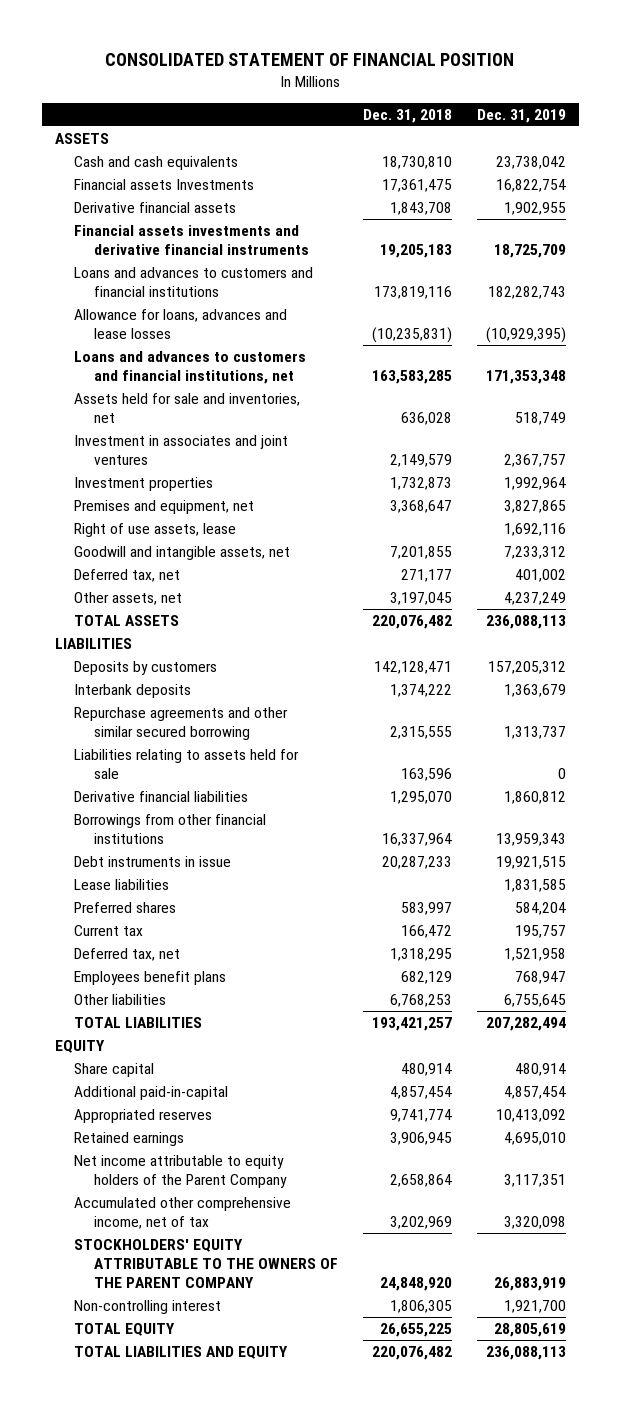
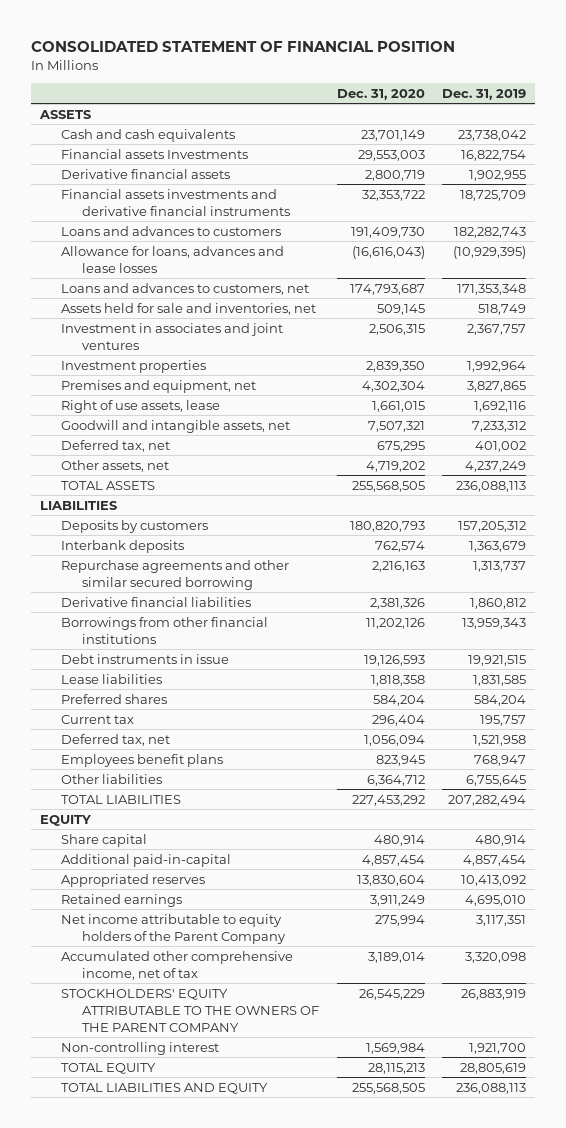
[362,108,452,123] Dec. 31, 2018 -> none
none -> [336,88,425,100] Dec. 31, 2020
[74,267,314,297] Loans and advances to customers and financial institutions -> [61,225,282,236] Loans and advances to customers
[74,351,307,384] Loans and advances to customers and financial institutions, net -> [61,282,310,295] Loans and advances to customers, net
[74,749,300,779] Liabilities relating to assets held for sale -> none

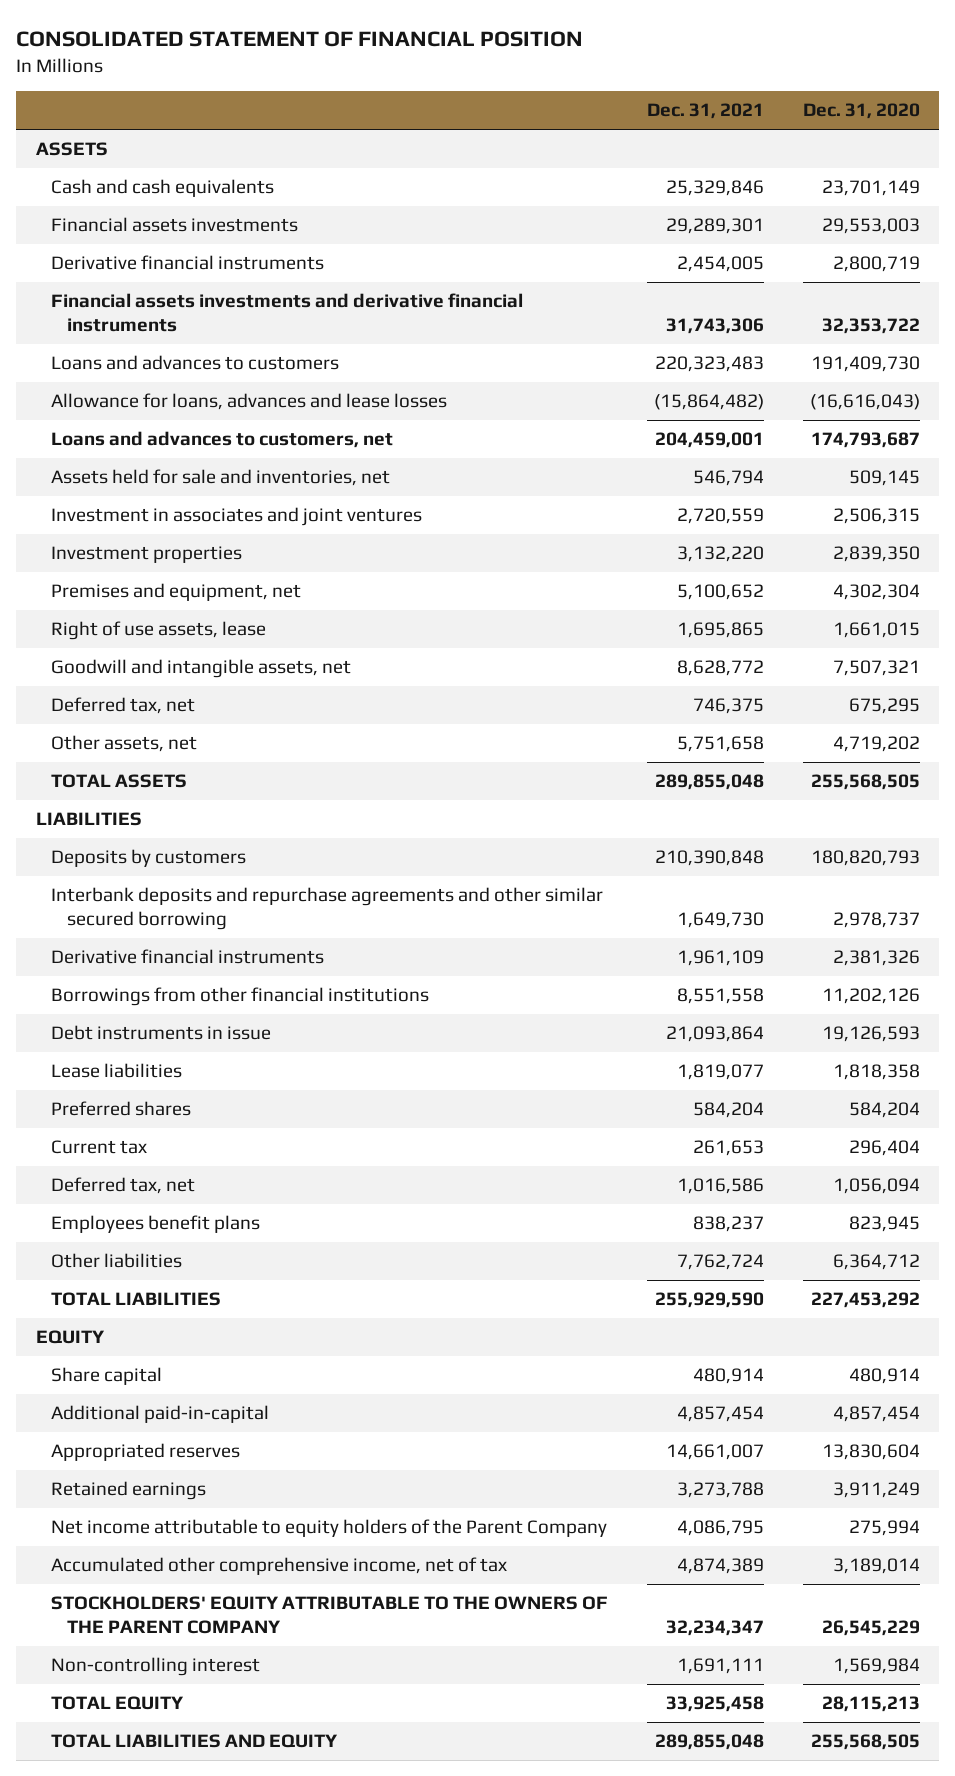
[442,88,527,100] Dec. 31, 2019 -> none
none -> [646,103,764,120] Dec. 31, 2021
[61,148,249,159] Financial assets Investments -> [51,217,299,233] Financial assets investments
[61,168,231,179] Derivative financial assets -> [51,255,325,271] Derivative financial instruments
[61,539,185,553] Interbank deposits -> none
[61,559,290,590] Repurchase agreements and other similar secured borrowing -> [51,887,604,931] Interbank deposits and repurchase agreements and other similar secured borrowing
[371,560,425,572] 2,216,163 -> [832,912,920,929] 2,978,737
[61,596,252,607] Derivative financial liabilities -> [51,949,325,965] Derivative financial instruments

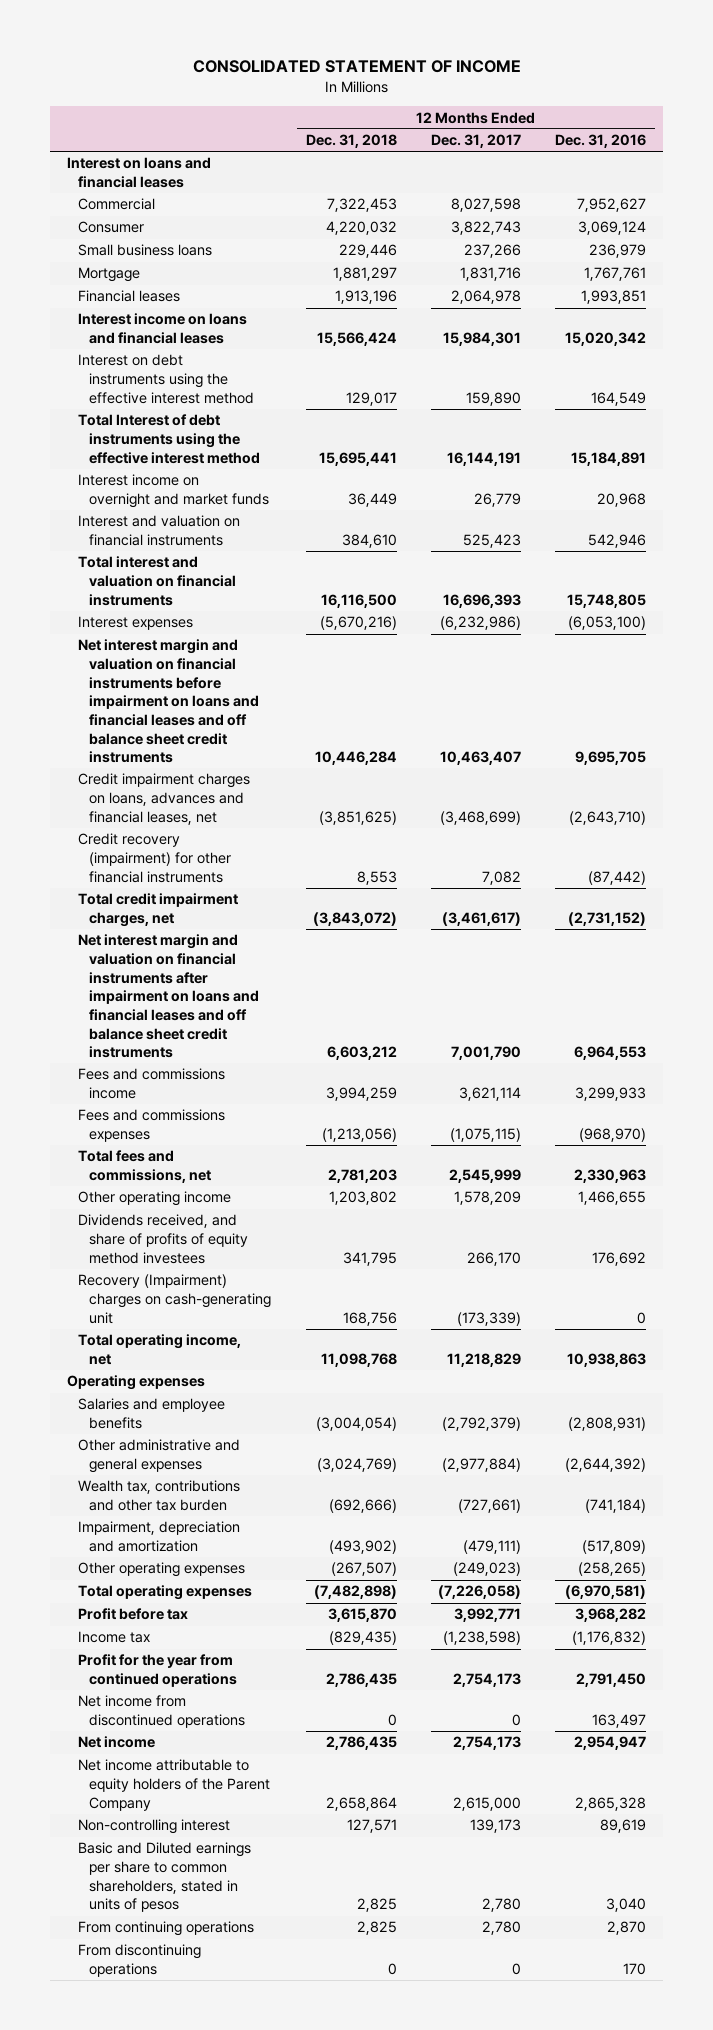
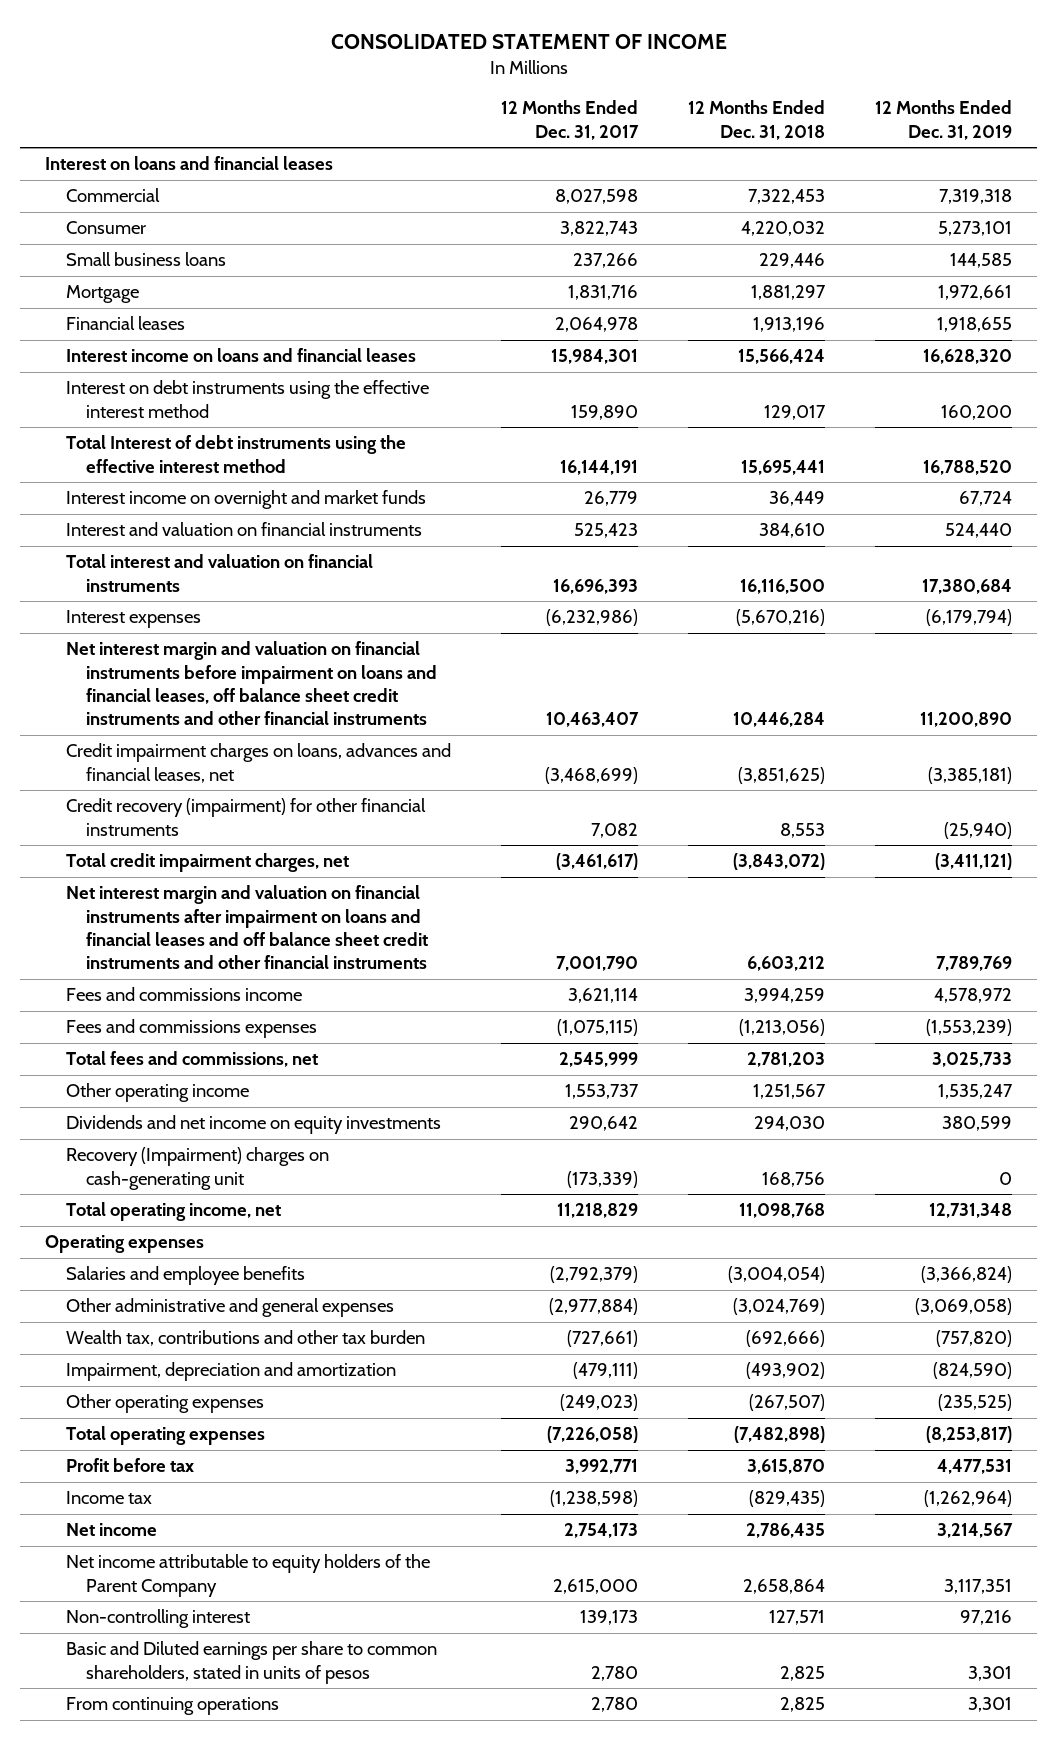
[555,134,647,149] Dec. 31, 2016 -> none
none -> [874,100,1012,140] 12 Months Ended Dec. 31, 2019
[78,639,260,764] Net interest margin and valuation on financial instruments before impairment on loans and financial leases and off balance sheet credit instruments -> [65,641,438,726] Net interest margin and valuation on financial instruments before impairment on loans and financial leases, off balance sheet credit instruments and other financial instruments
[78,934,260,1059] Net interest margin and valuation on financial instruments after impairment on loans and financial leases and off balance sheet credit instruments -> [65,885,429,970] Net interest margin and valuation on financial instruments after impairment on loans and financial leases and off balance sheet credit instruments and other financial instruments
[328,1191,397,1206] 1,203,802 -> [752,1084,826,1100] 1,251,567
[453,1191,521,1206] 1,578,209 -> [564,1084,639,1100] 1,553,737
[78,1214,249,1264] Dividends received, and share of profits of equity method investees -> [65,1115,441,1135] Dividends and net income on equity investments
[342,1251,397,1266] 341,795 -> [753,1116,825,1132] 294,030
[466,1251,521,1266] 266,170 -> [568,1116,638,1132] 290,642
[78,1654,238,1688] Profit for the year from continued operations -> none
[78,1695,246,1729] Net income from discontinued operations -> none
[78,1944,202,1978] From discontinuing operations -> none

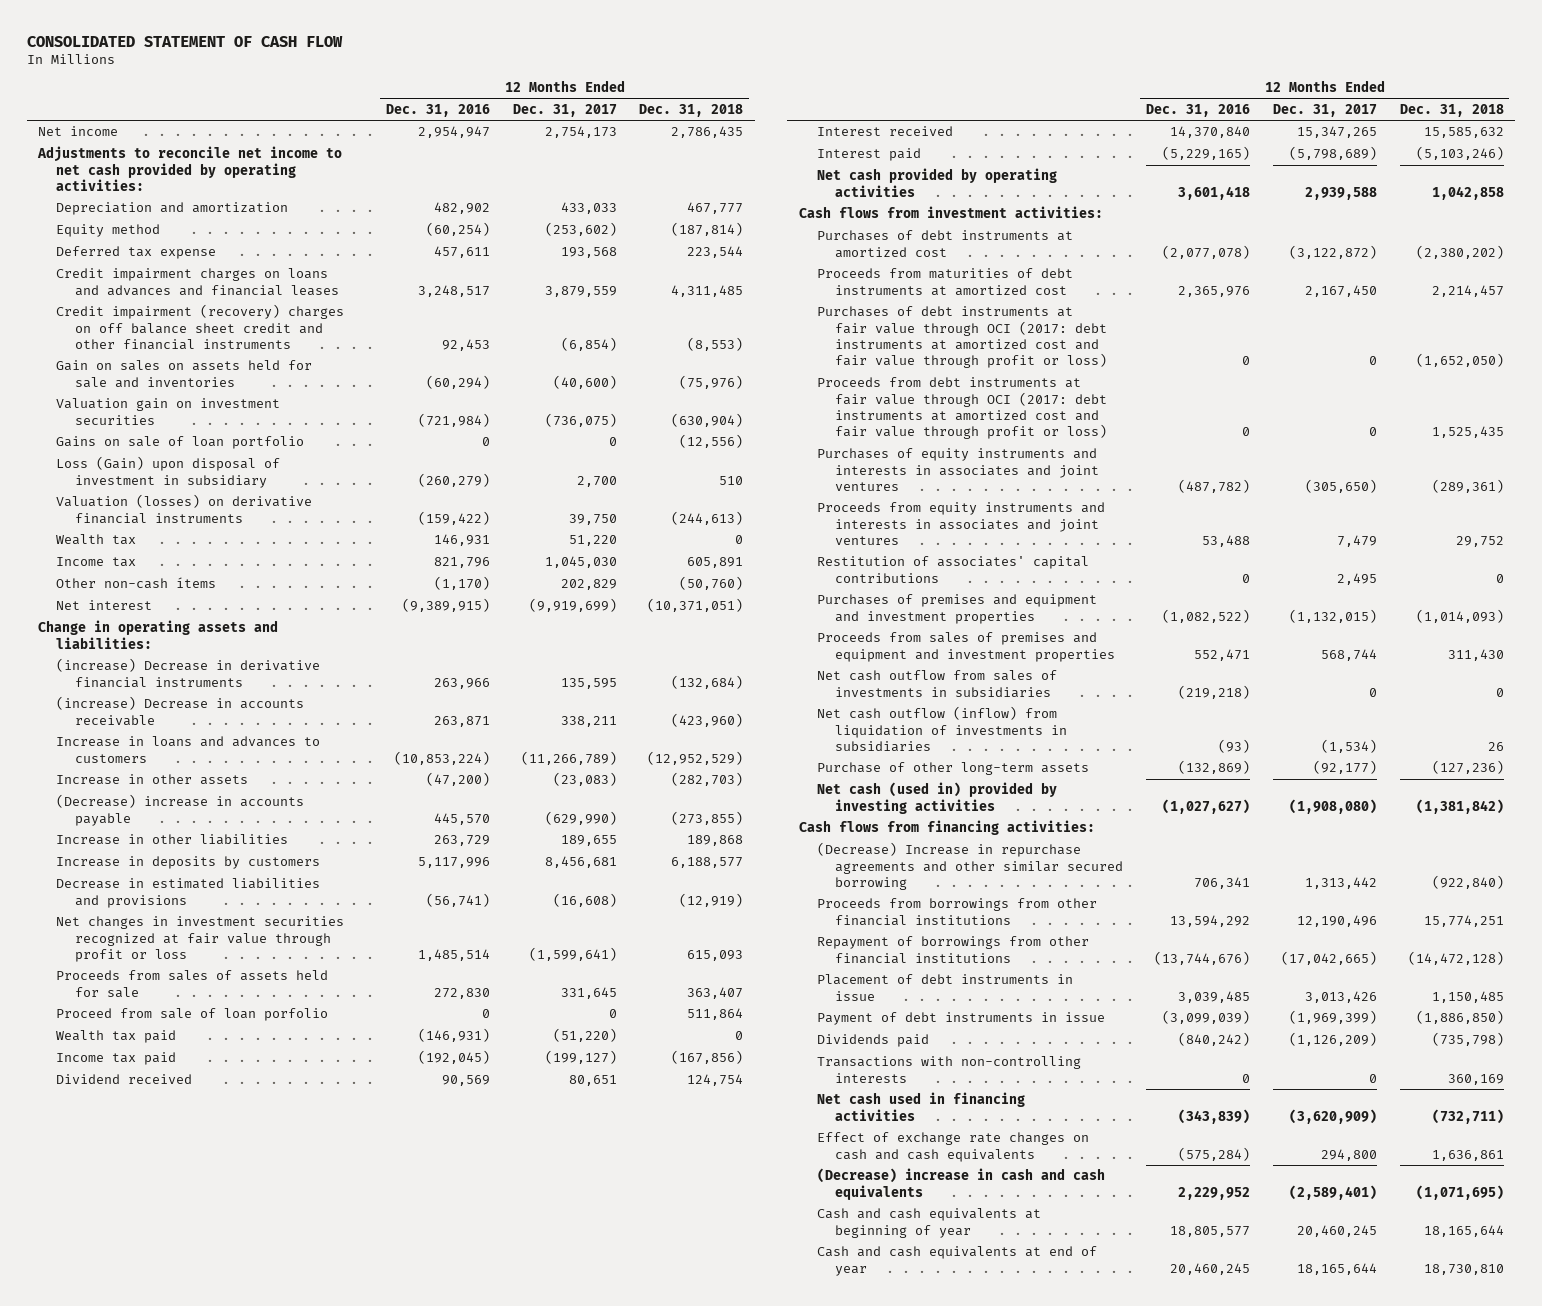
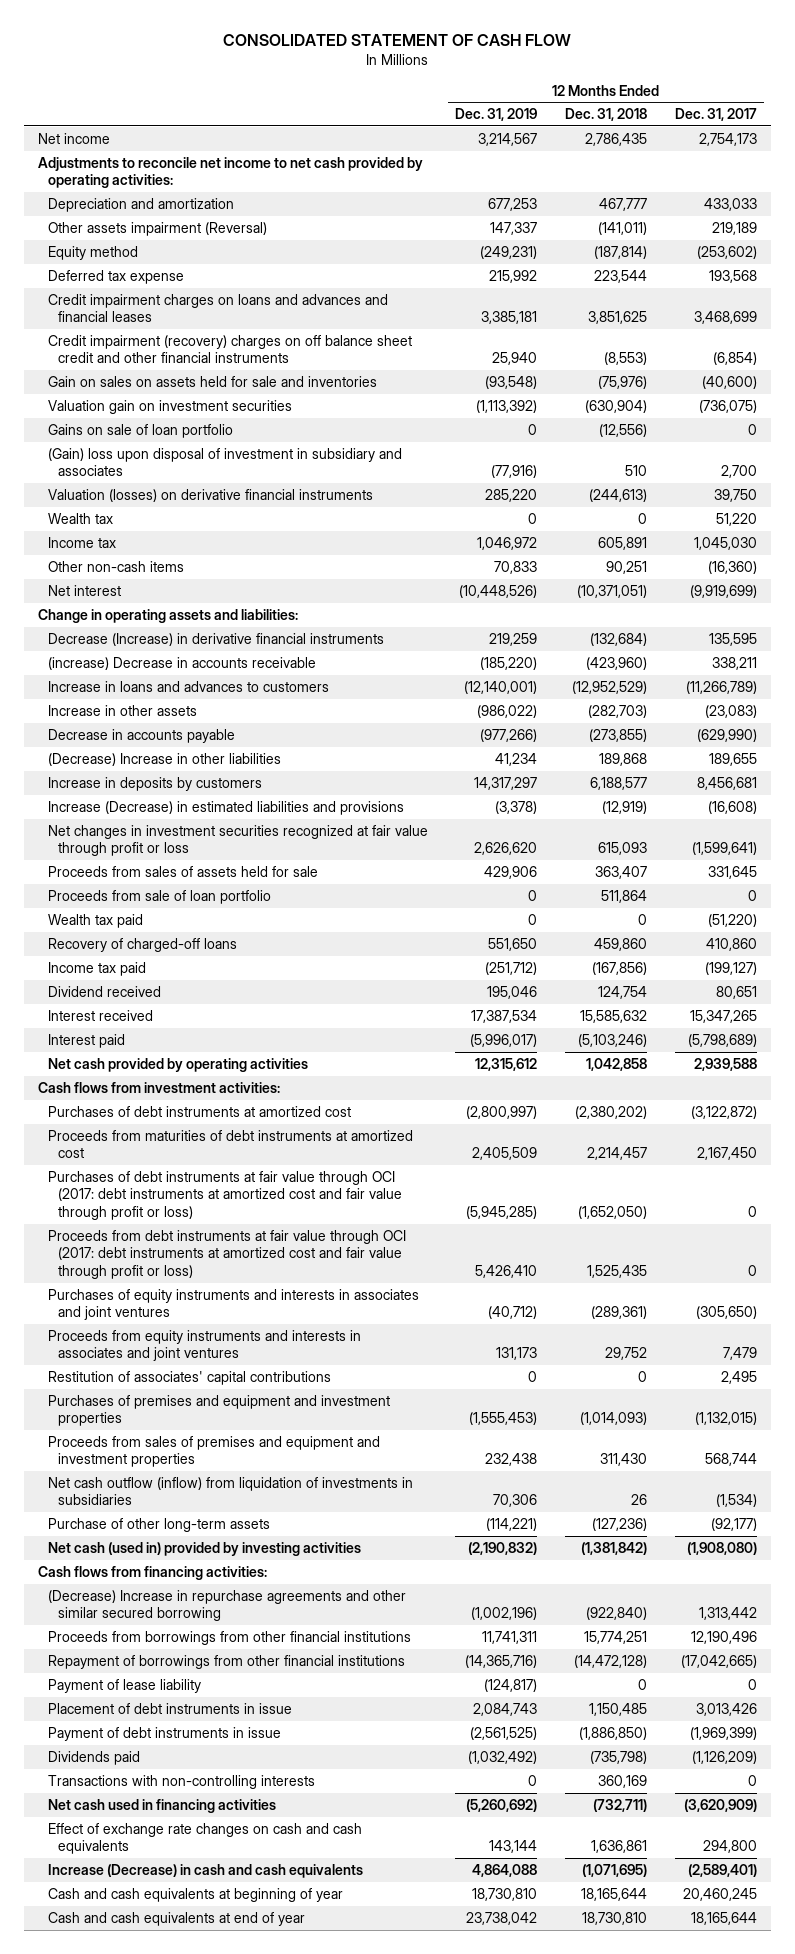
[385,103,490,117] Dec. 31, 2016 -> none
none -> [455,108,538,122] Dec. 31, 2019
none -> [47,221,267,236] Other assets impairment (Reversal)
[544,285,617,297] 3,879,559 -> [694,311,758,325] 3,468,699
[671,284,744,297] 4,311,485 -> [588,311,648,325] 3,851,625
[56,456,281,488] Loss (Gain) upon disposal of investment in subsidiary -> [47,447,402,477] (Gain) loss upon disposal of investment in subsidiary and associates
[56,577,217,590] Other non-cash ítems -> [47,560,184,572] Other non-cash items
[560,579,617,591] 202,829 -> [708,560,758,574] (16,360)
[679,576,744,591] (50,760) -> [606,560,648,574] 90,251
[56,658,321,688] (increase) Decrease in derivative financial instruments -> [47,632,384,646] Decrease (Increase) in derivative financial instruments
[56,794,305,826] (Decrease) increase in accounts payable -> [47,728,235,743] Decrease in accounts payable
[56,834,289,846] Increase in other liabilities -> [47,752,281,766] (Decrease) Increase in other liabilities
[56,878,321,908] Decrease in estimated liabilities and provisions -> [47,800,404,815] Increase (Decrease) in estimated liabilities and provisions
[56,1008,329,1022] Proceed from sale of loan porfolio -> [47,889,271,904] Proceeds from sale of loan portfolio
none -> [47,937,237,952] Recovery of charged-off loans
[816,670,1057,698] Net cash outflow from sales of investments in subsidiaries -> none
none -> [47,1678,201,1693] Payment of lease liability
[816,1168,1105,1200] (Decrease) increase in cash and cash equivalents -> [47,1863,363,1878] Increase (Decrease) in cash and cash equivalents

